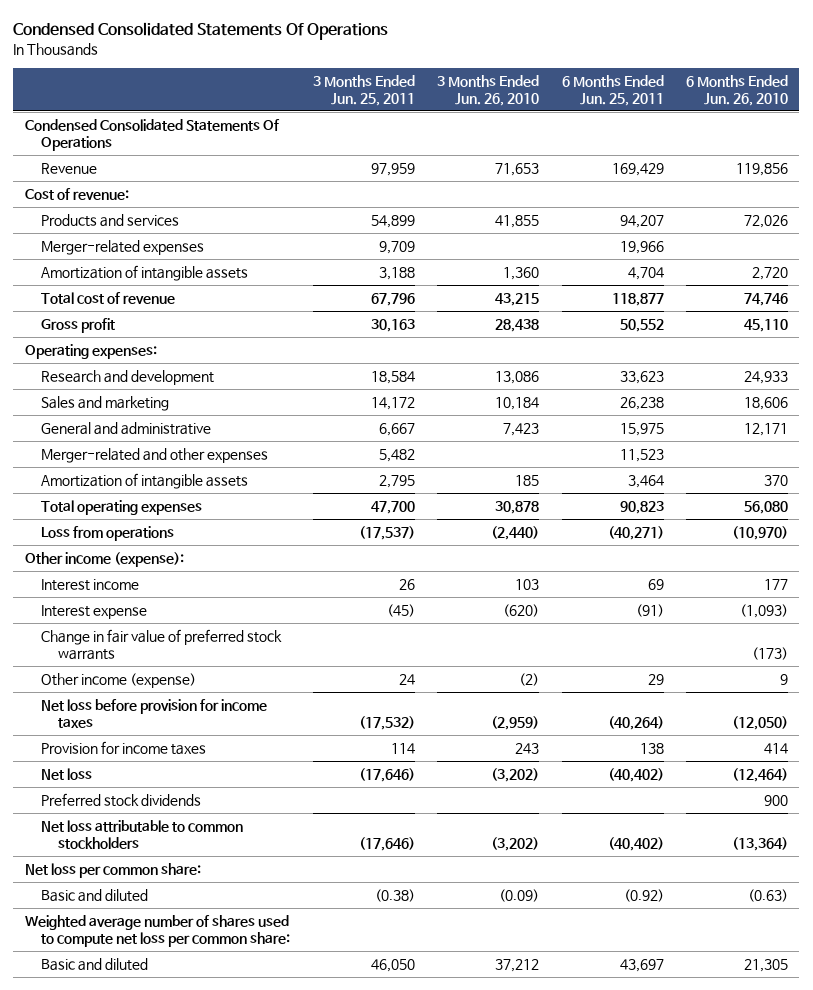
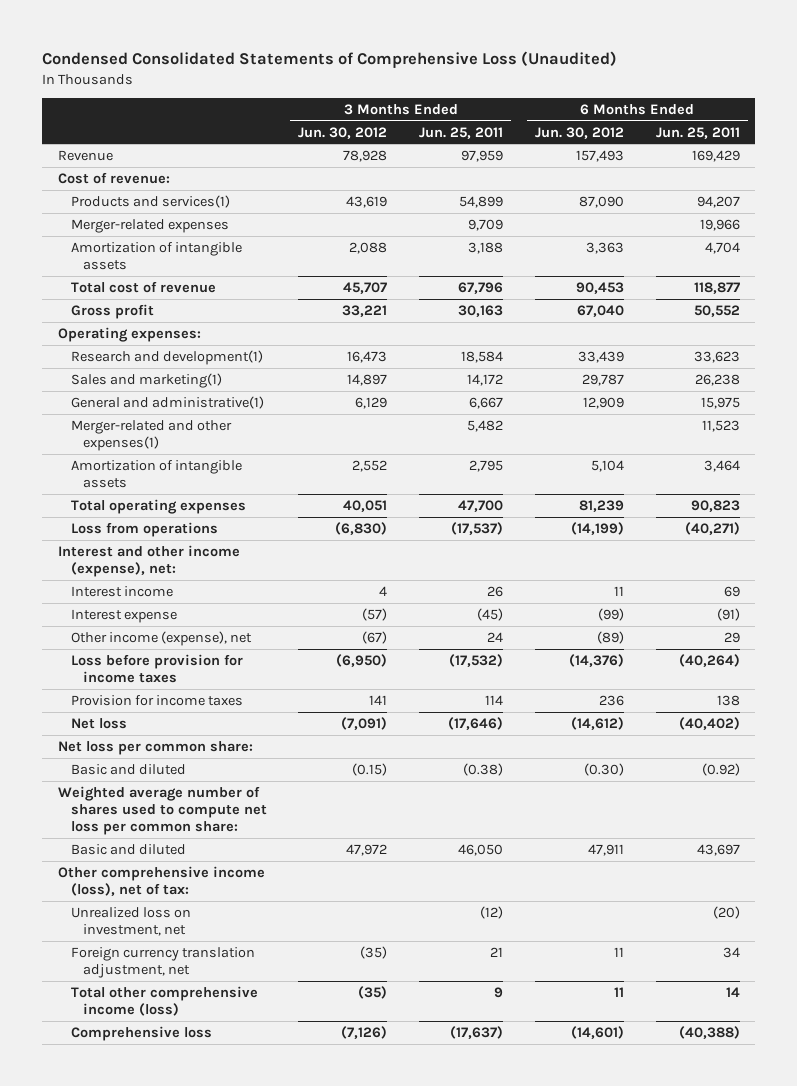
[13,22,389,41] Condensed Consolidated Statements Of Operations -> [41,51,617,69] Condensed Consolidated Statements of Comprehensive Loss (Unaudited)
[437,74,540,106] 3 Months Ended Jun. 26, 2010 -> none
[686,74,789,106] 6 Months Ended Jun. 26, 2010 -> none
none -> [298,126,388,139] Jun. 30, 2012
none -> [534,126,624,139] Jun. 30, 2012
[24,118,280,151] Condensed Consolidated Statements Of Operations -> none
[41,213,180,227] Products and services -> [70,194,230,208] Products and services(1)
[41,369,215,385] Research and development -> [70,349,263,365] Research and development(1)
[41,395,170,411] Sales and marketing -> [70,372,222,388] Sales and marketing(1)
[41,421,212,435] General and administrative -> [70,395,264,409] General and administrative(1)
[41,447,269,463] Merger-related and other expenses -> [70,419,232,452] Merger-related and other expenses(1)
[24,551,184,567] Other income (expense): -> [57,544,240,578] Interest and other income (expense), net:
[41,628,283,660] Change in fair value of preferred stock warrants -> none
[41,672,197,688] Other income (expense) -> [70,630,252,646] Other income (expense), net
[41,698,268,728] Net loss before provision for income taxes -> [70,653,243,684] Loss before provision for income taxes
[41,792,202,807] Preferred stock dividends -> none
[41,819,244,849] Net loss attributable to common stockholders -> none
none -> [57,865,265,897] Other comprehensive income (loss), net of tax:
none -> [70,906,191,937] Unrealized loss on investment, net
none -> [70,946,255,979] Foreign currency translation adjustment, net
none -> [70,985,258,1017] Total other comprehensive income (loss)
none -> [70,1025,212,1041] Comprehensive loss

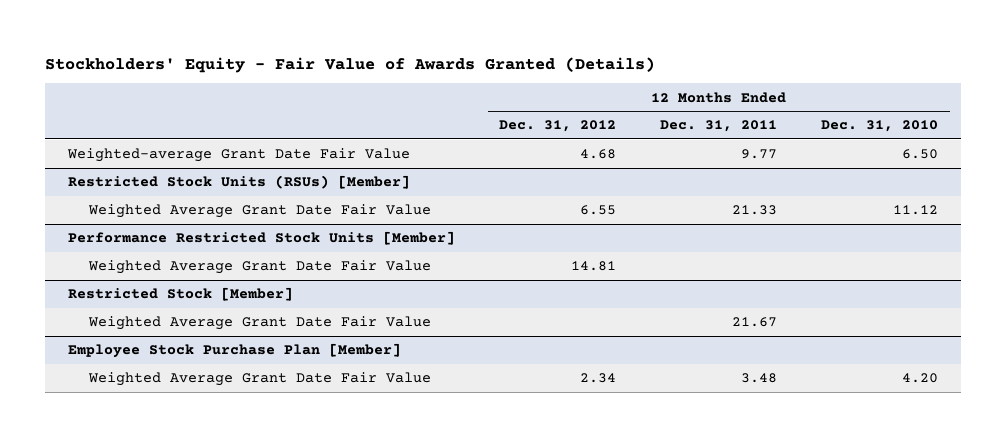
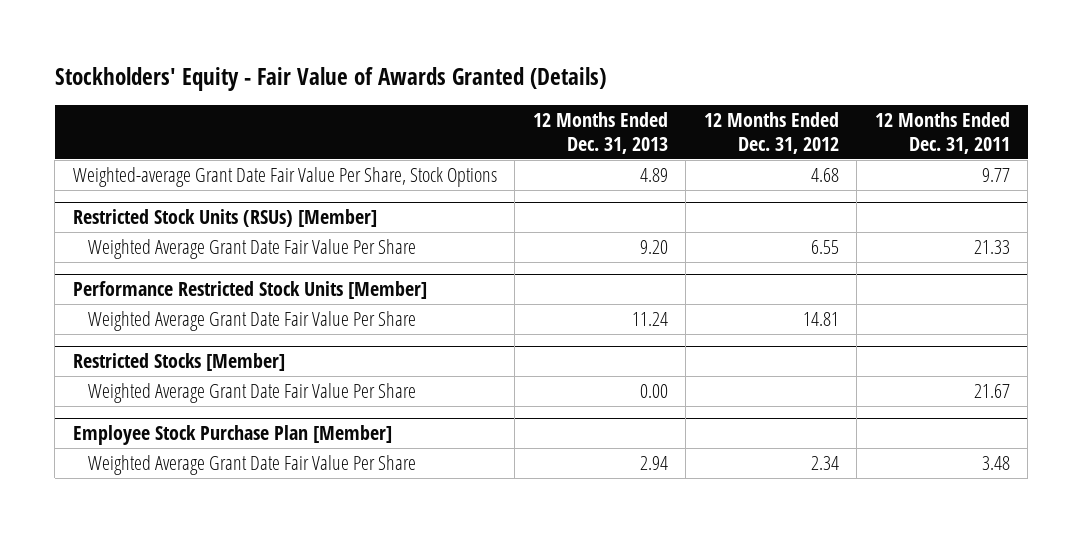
[821,120,939,133] Dec. 31, 2010 -> none
none -> [532,111,668,154] 12 Months Ended Dec. 31, 2013
[66,148,410,163] Weighted-average Grant Date Fair Value -> [72,166,497,187] Weighted-average Grant Date Fair Value Per Share, Stock Options
[87,204,431,219] Weighted Average Grant Date Fair Value -> [88,238,417,259] Weighted Average Grant Date Fair Value Per Share
[87,260,431,275] Weighted Average Grant Date Fair Value -> [88,310,417,331] Weighted Average Grant Date Fair Value Per Share
[67,287,293,302] Restricted Stock [Member] -> [72,352,285,371] Restricted Stocks [Member]
[87,316,431,331] Weighted Average Grant Date Fair Value -> [88,382,417,403] Weighted Average Grant Date Fair Value Per Share
[87,372,431,387] Weighted Average Grant Date Fair Value -> [88,454,417,475] Weighted Average Grant Date Fair Value Per Share

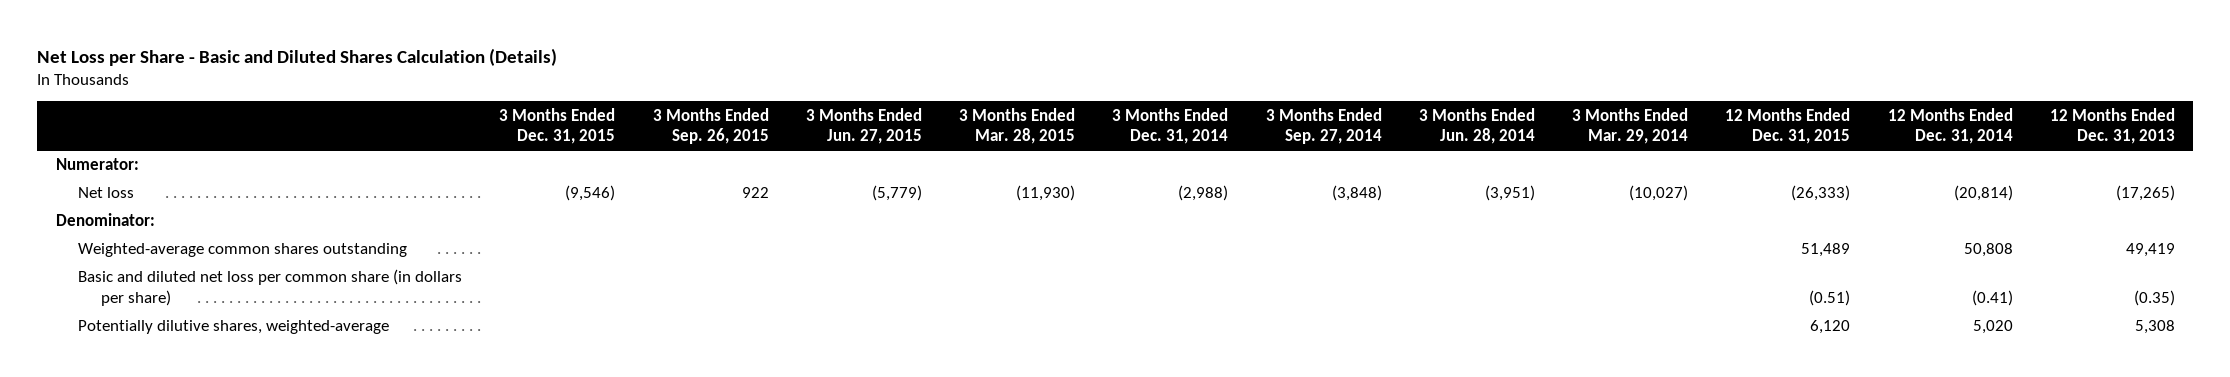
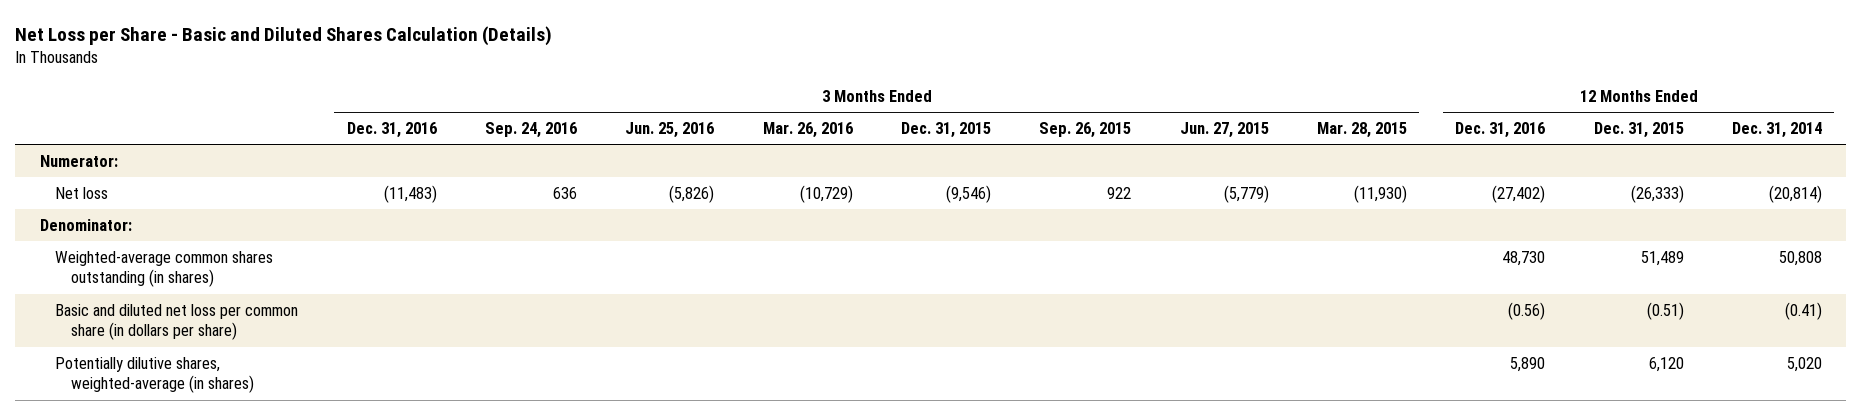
[1112,107,1229,145] 3 Months Ended Dec. 31, 2014 -> none
[1265,107,1382,145] 3 Months Ended Sep. 27, 2014 -> none
[1418,107,1535,145] 3 Months Ended Jun. 28, 2014 -> none
[1572,107,1689,145] 3 Months Ended Mar. 29, 2014 -> none
[2049,107,2175,145] 12 Months Ended Dec. 31, 2013 -> none
none -> [346,121,437,138] Dec. 31, 2016
none -> [484,121,577,138] Sep. 24, 2016
none -> [625,121,715,138] Jun. 25, 2016
none -> [762,121,853,138] Mar. 26, 2016
none -> [1455,121,1546,138] Dec. 31, 2016
[78,243,408,258] Weighted-average common shares outstanding -> [55,250,274,288] Weighted-average common shares outstanding (in shares)
[78,320,390,335] Potentially dilutive shares, weighted-average -> [55,356,254,394] Potentially dilutive shares, weighted-average (in shares)

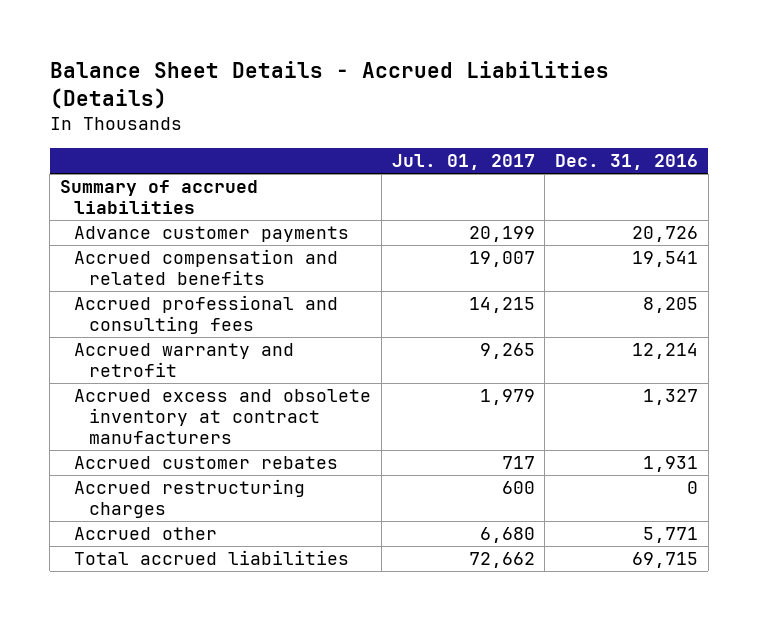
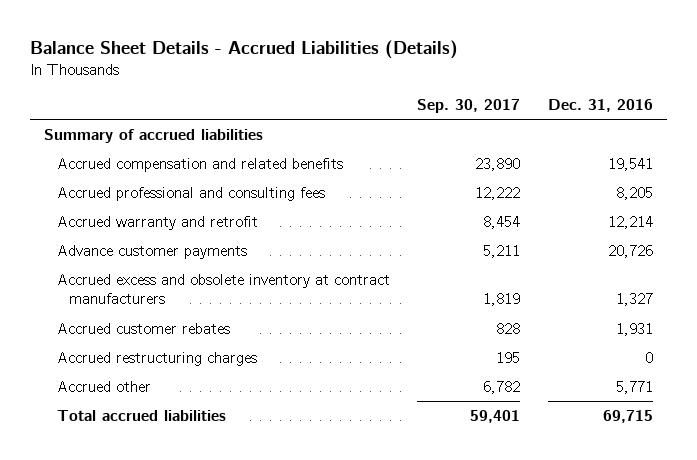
[391,154,535,171] Jul. 01, 2017 -> none
none -> [417,98,521,113] Sep. 30, 2017
[74,226,350,243] Advance customer payments -> [56,244,247,259] Advance customer payments

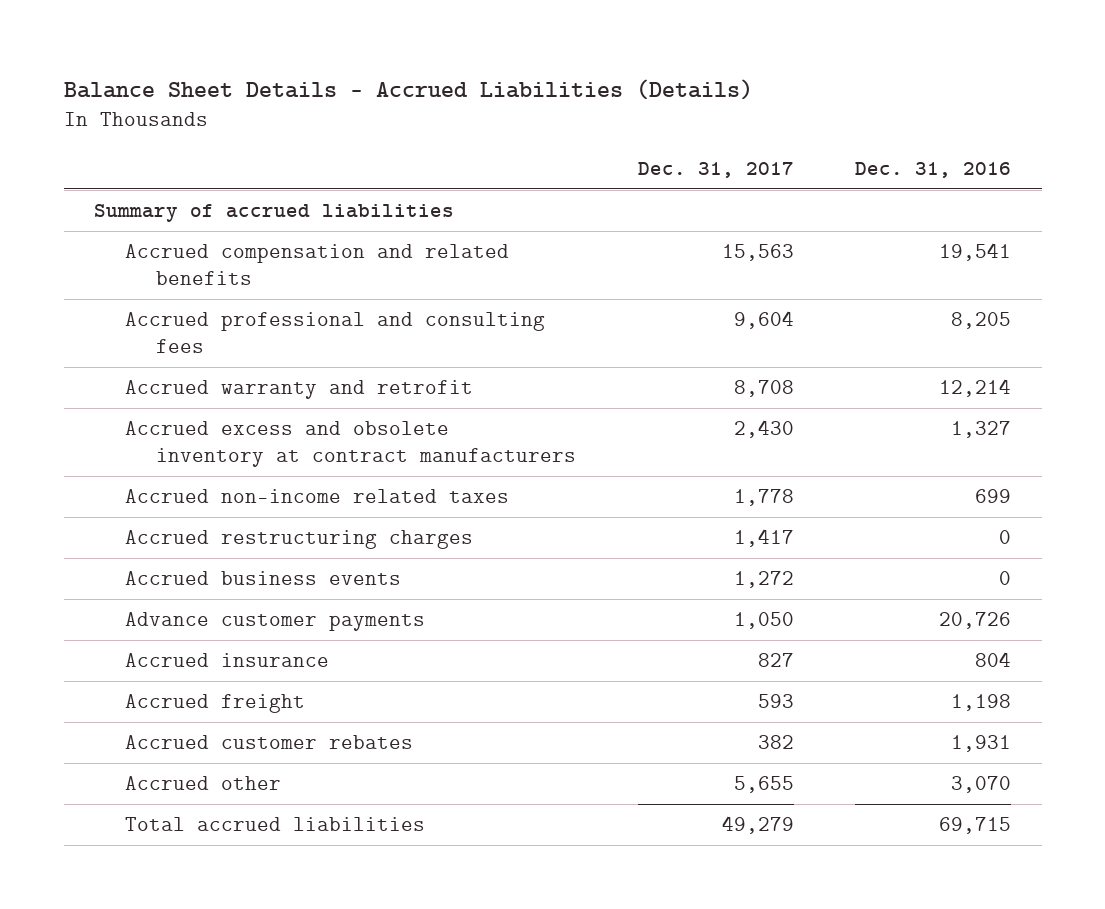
[417,98,521,113] Sep. 30, 2017 -> none
none -> [637,161,794,178] Dec. 31, 2017
none -> [125,489,510,504] Accrued non-income related taxes
none -> [125,571,402,586] Accrued business events
[56,244,247,259] Advance customer payments -> [125,612,426,632] Advance customer payments
none -> [125,653,330,668] Accrued insurance
none -> [125,694,306,714] Accrued freight
[56,322,230,334] Accrued customer rebates -> [125,735,414,750] Accrued customer rebates
[615,380,653,394] 5,771 -> [951,776,1012,794] 3,070

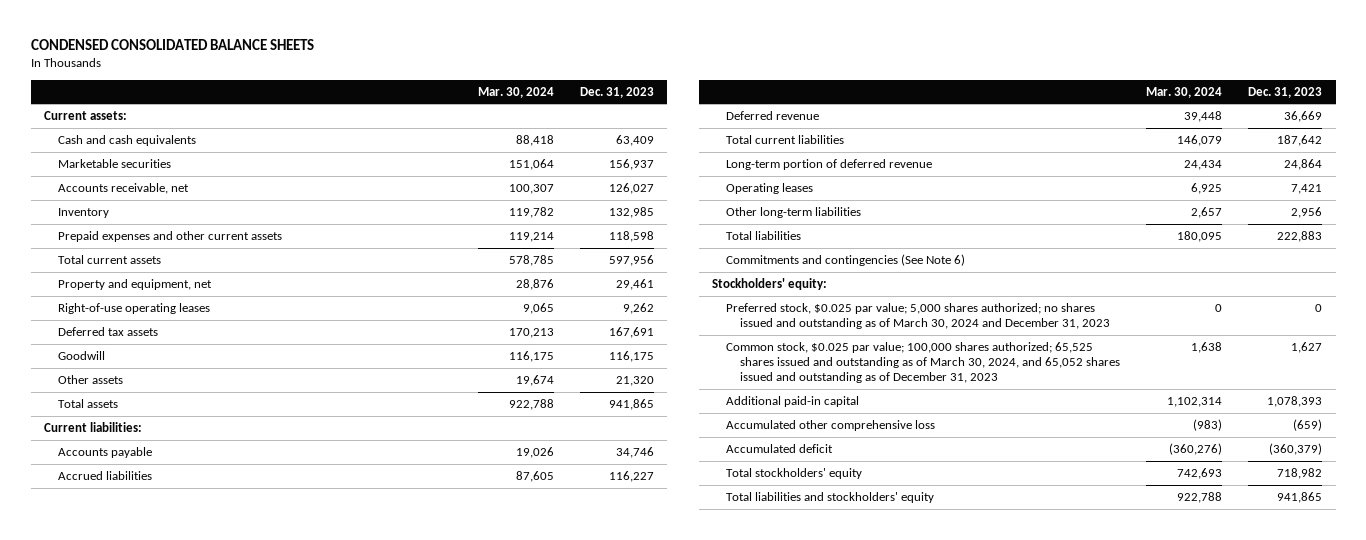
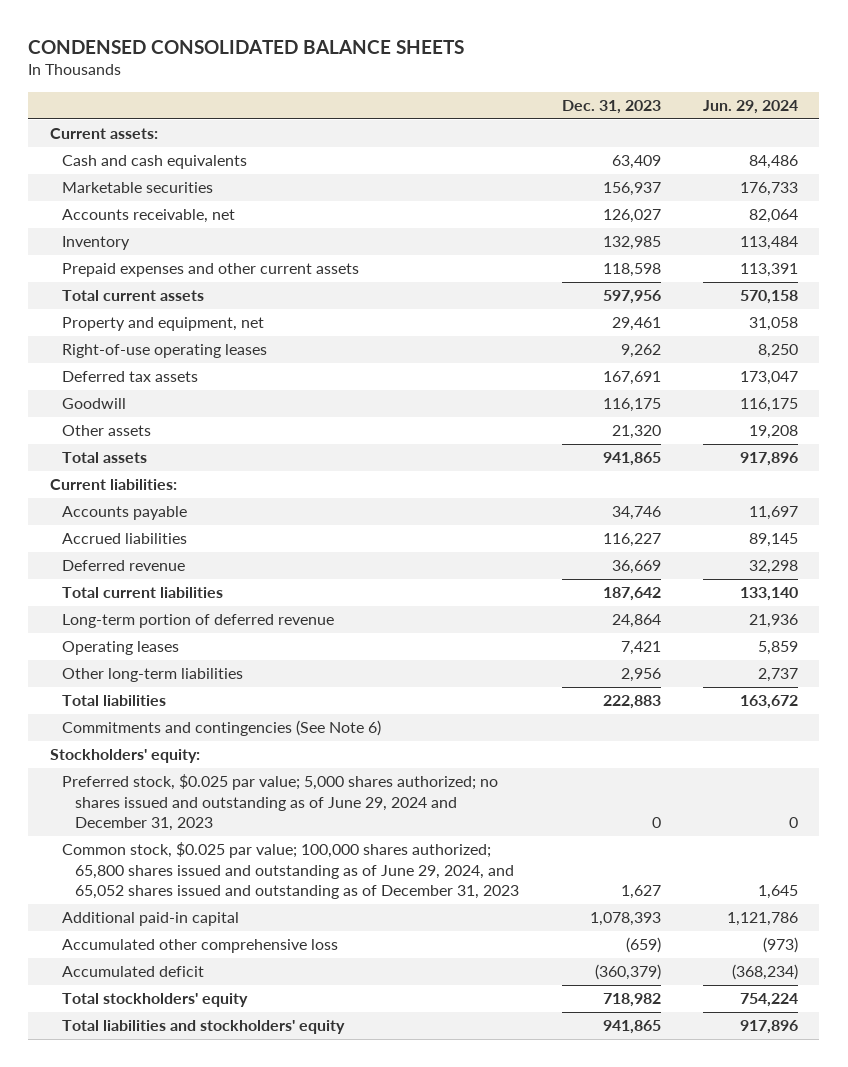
[477,86,554,98] Mar. 30, 2024 -> none
none -> [703,100,799,115] Jun. 29, 2024
[725,302,1110,329] Preferred stock, $0.025 par value; 5,000 shares authorized; no shares issued and outstanding as of March 30, 2024 and December 31, 2023 -> [62,774,499,832] Preferred stock, $0.025 par value; 5,000 shares authorized; no shares issued and outstanding as of June 29, 2024 and December 31, 2023
[725,341,1120,384] Common stock, $0.025 par value; 100,000 shares authorized; 65,525 shares issued and outstanding as of March 30, 2024, and 65,052 shares issued and outstanding as of December 31, 2023 -> [62,842,519,900] Common stock, $0.025 par value; 100,000 shares authorized; 65,800 shares issued and outstanding as of June 29, 2024, and 65,052 shares issued and outstanding as of December 31, 2023

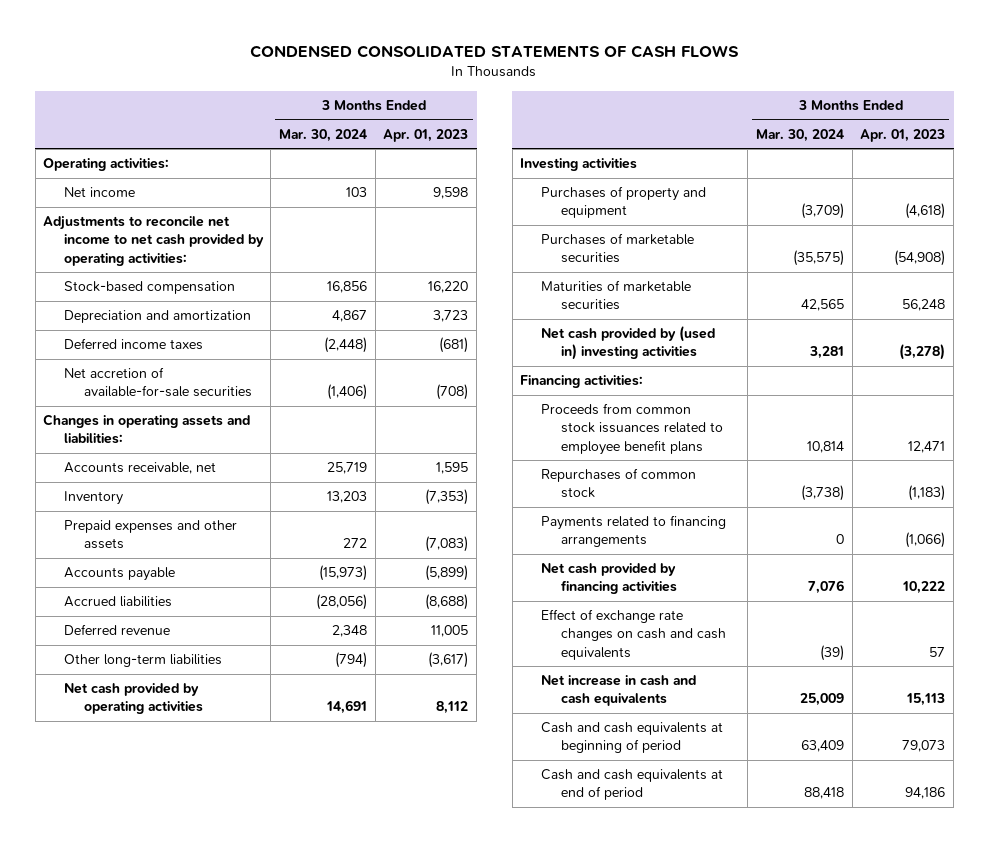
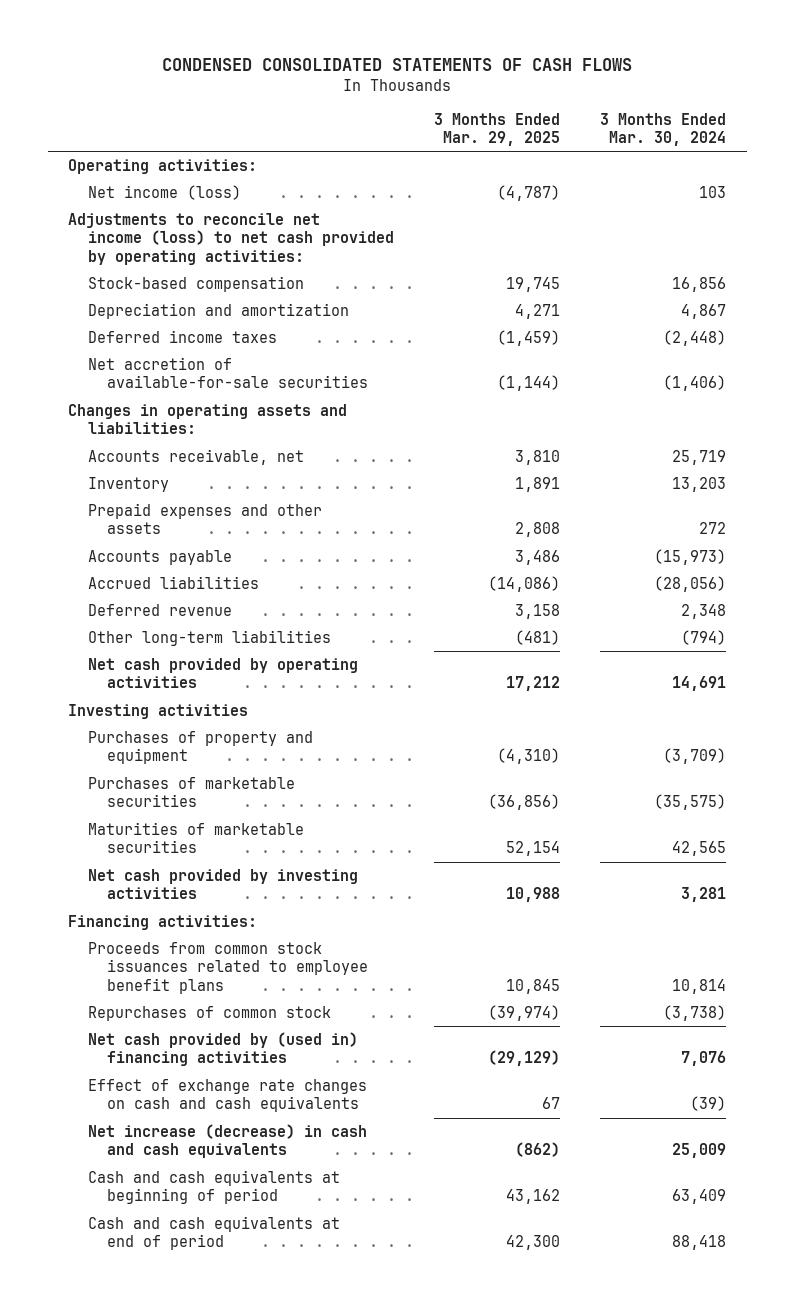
[383,128,469,142] Apr. 01, 2023 -> none
none -> [434,112,561,147] 3 Months Ended Mar. 29, 2025
[63,187,135,198] Net income -> [87,184,241,200] Net income (loss)
[43,216,264,266] Adjustments to reconcile net income to net cash provided by operating activities: -> [68,212,394,265] Adjustments to reconcile net income (loss) to net cash provided by operating activities:
[540,326,715,361] Net cash provided by (used in) investing activities -> [87,868,358,900] Net cash provided by investing activities
[540,515,726,548] Payments related to financing arrangements -> none
[540,563,678,595] Net cash provided by financing activities -> [87,1031,358,1067] Net cash provided by (used in) financing activities
[540,675,696,707] Net increase in cash and cash equivalents -> [87,1123,367,1159] Net increase (decrease) in cash and cash equivalents

